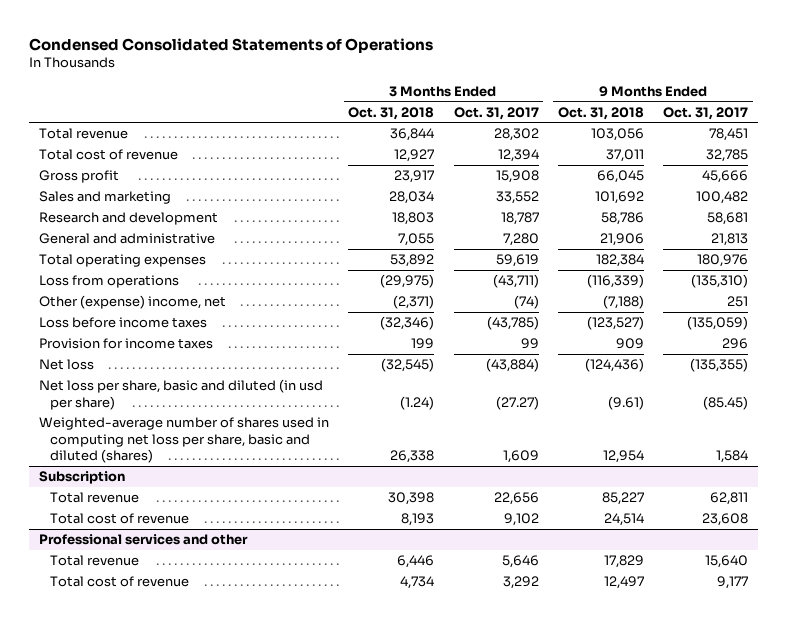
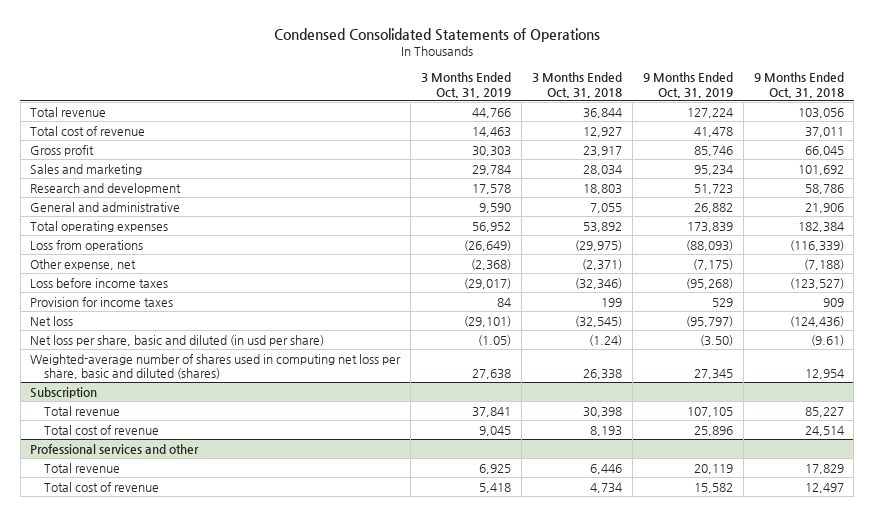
[453,106,539,120] Oct. 31, 2017 -> none
[663,106,749,120] Oct. 31, 2017 -> none
none -> [421,72,512,98] 3 Months Ended Oct. 31, 2019
none -> [642,72,733,98] 9 Months Ended Oct. 31, 2019
[39,295,227,310] Other (expense) income, net -> [30,258,137,270] Other expense, net

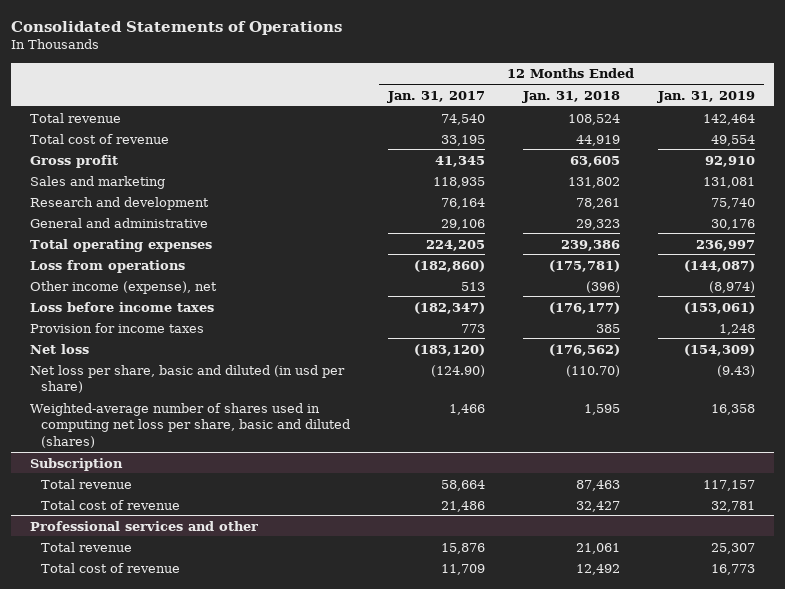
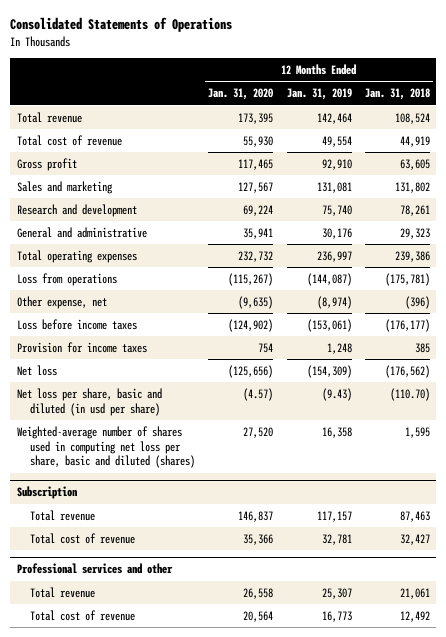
[387,90,486,103] Jan. 31, 2017 -> none
none -> [208,88,274,101] Jan. 31, 2020
[30,280,218,294] Other income (expense), net -> [16,295,107,309] Other expense, net

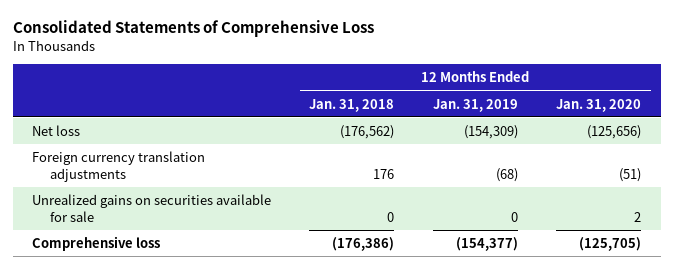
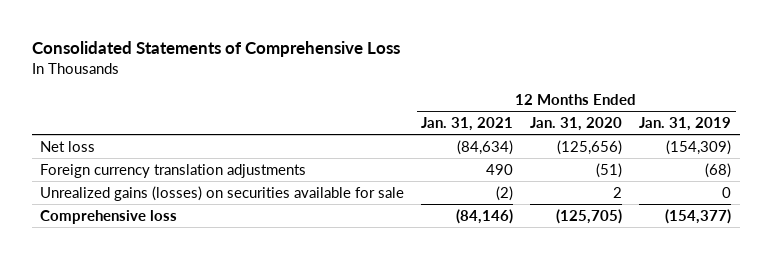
[309,98,395,112] Jan. 31, 2018 -> none
none -> [421,117,514,132] Jan. 31, 2021
[31,193,271,222] Unrealized gains on securities available for sale -> [40,185,405,201] Unrealized gains (losses) on securities available for sale

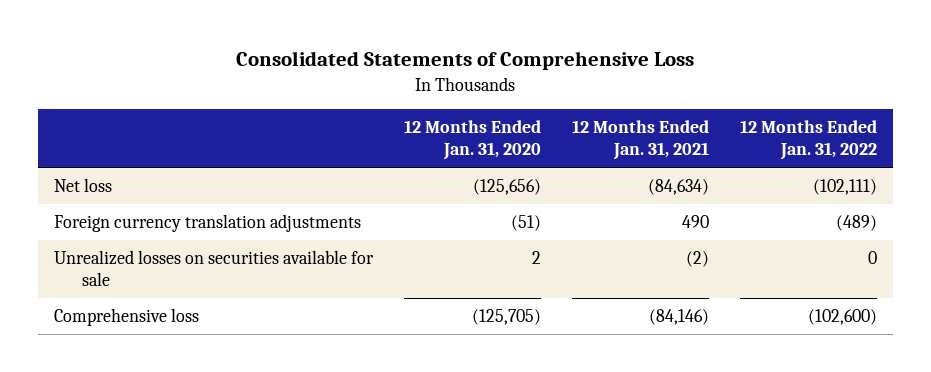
[639,117,732,132] Jan. 31, 2019 -> none
none -> [740,120,878,161] 12 Months Ended Jan. 31, 2022
[40,185,405,201] Unrealized gains (losses) on securities available for sale -> [53,250,374,287] Unrealized losses on securities available for sale

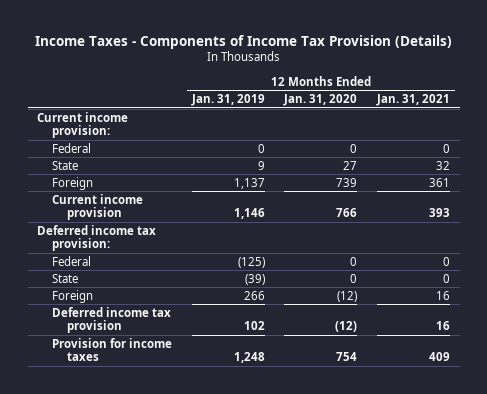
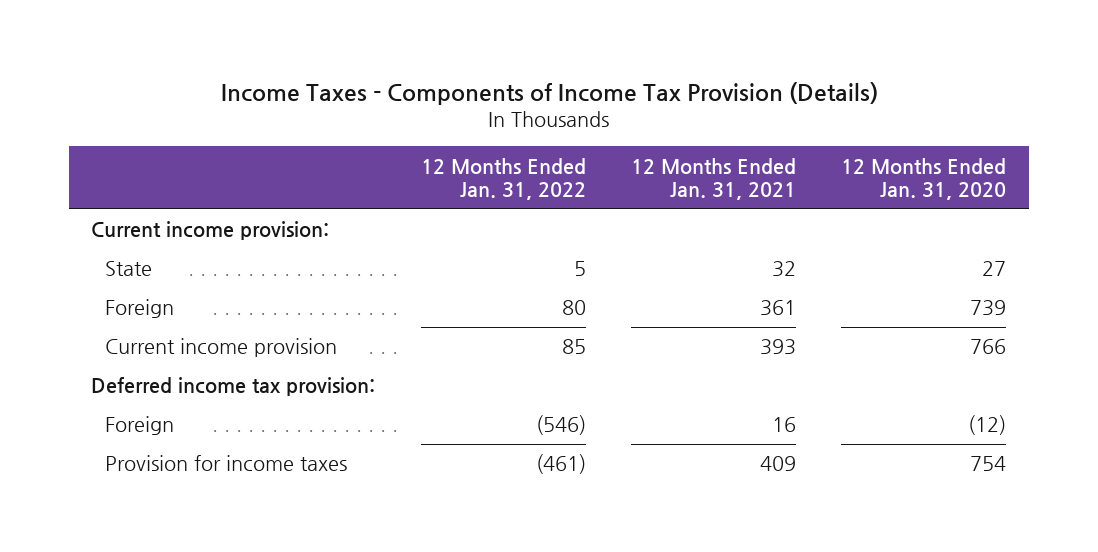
[190,94,265,107] Jan. 31, 2019 -> none
none -> [420,157,586,201] 12 Months Ended Jan. 31, 2022
[52,142,92,153] Federal -> none
[52,255,92,266] Federal -> none
[52,273,79,283] State -> none
[52,306,172,334] Deferred income tax provision -> none

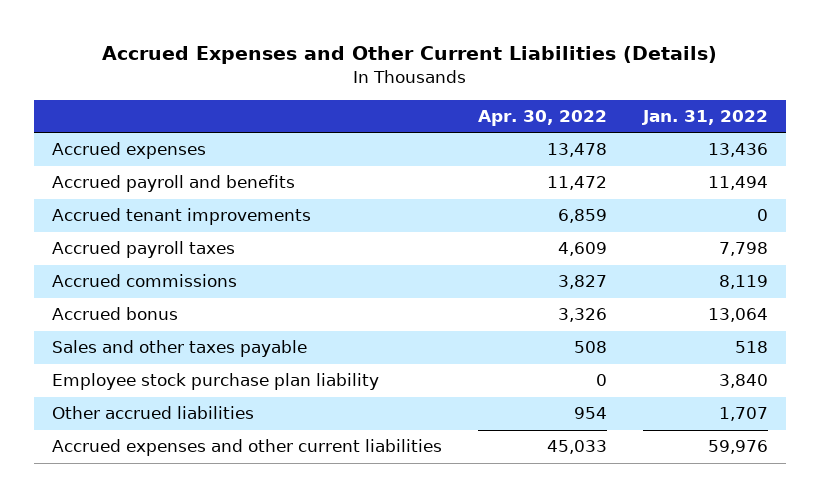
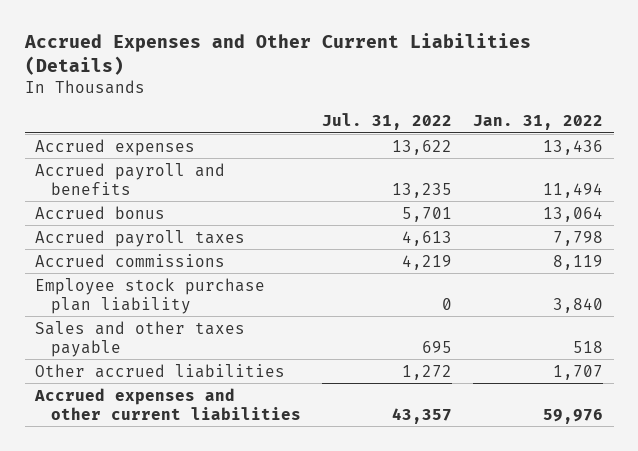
[478,110,608,127] Apr. 30, 2022 -> none
none -> [321,113,452,131] Jul. 31, 2022
[52,208,312,226] Accrued tenant improvements -> none
[52,307,179,321] Accrued bonus -> [35,205,166,219] Accrued bonus
[52,340,308,358] Sales and other taxes payable -> [35,320,246,357] Sales and other taxes payable

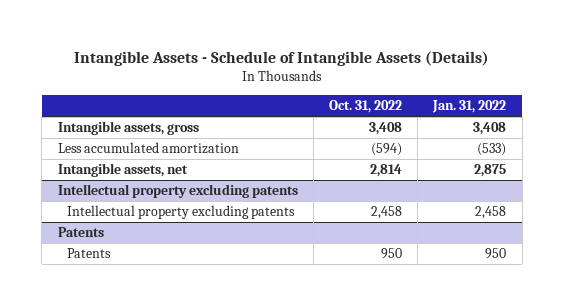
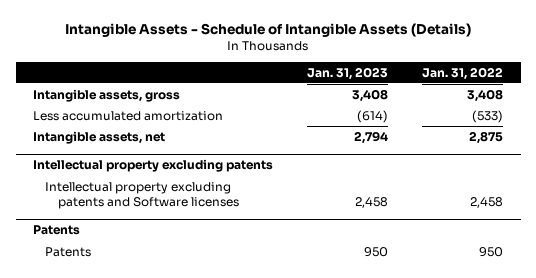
[328,100,402,114] Oct. 31, 2022 -> none
none -> [307,66,389,80] Jan. 31, 2023
[67,205,296,220] Intellectual property excluding patents -> [45,181,240,209] Intellectual property excluding patents and Software licenses

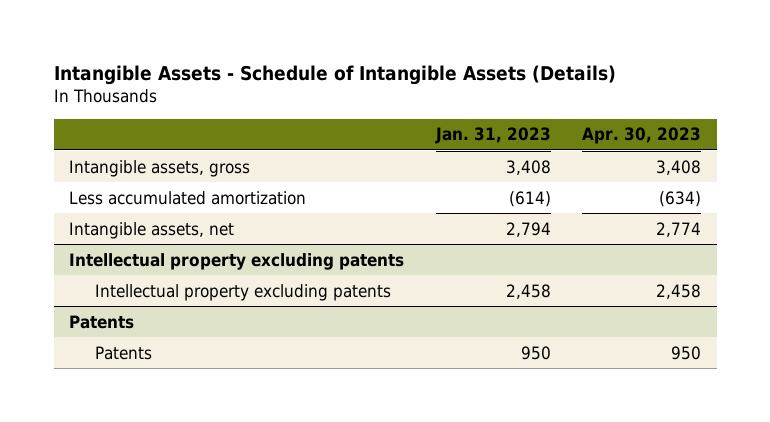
[422,66,504,80] Jan. 31, 2022 -> none
none -> [581,127,701,145] Apr. 30, 2023
[45,181,240,209] Intellectual property excluding patents and Software licenses -> [95,283,392,301] Intellectual property excluding patents

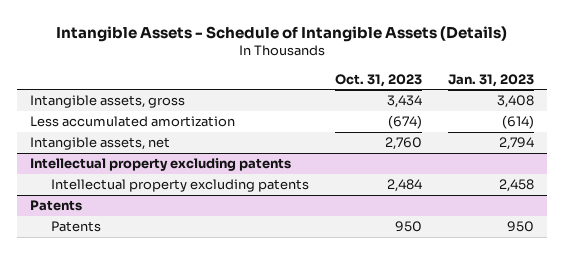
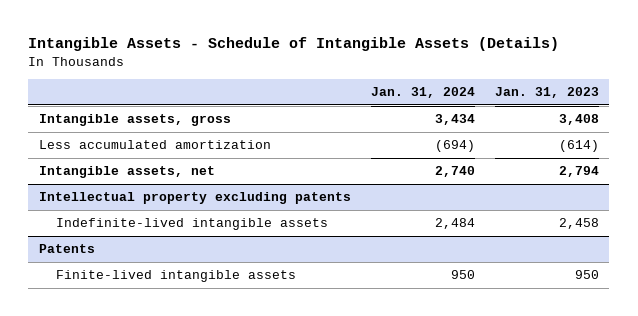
[334,73,422,87] Oct. 31, 2023 -> none
none -> [370,86,475,98] Jan. 31, 2024
[50,179,309,193] Intellectual property excluding patents -> [55,218,328,231] Indefinite-lived intangible assets
[50,221,101,233] Patents -> [55,270,296,283] Finite-lived intangible assets

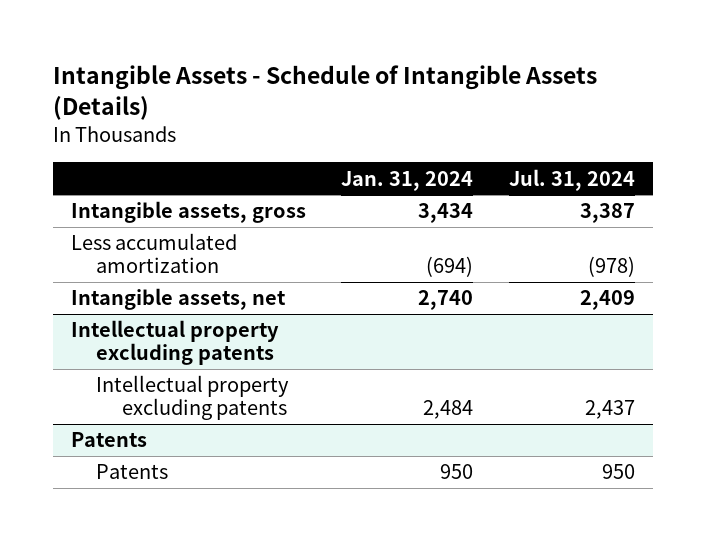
[495,86,600,98] Jan. 31, 2023 -> none
none -> [508,168,635,191] Jul. 31, 2024
[55,218,328,231] Indefinite-lived intangible assets -> [96,375,290,421] Intellectual property excluding patents
[55,270,296,283] Finite-lived intangible assets -> [96,464,169,480] Patents

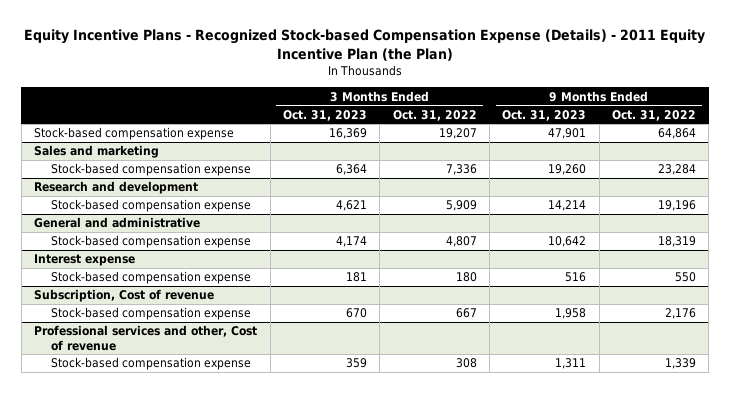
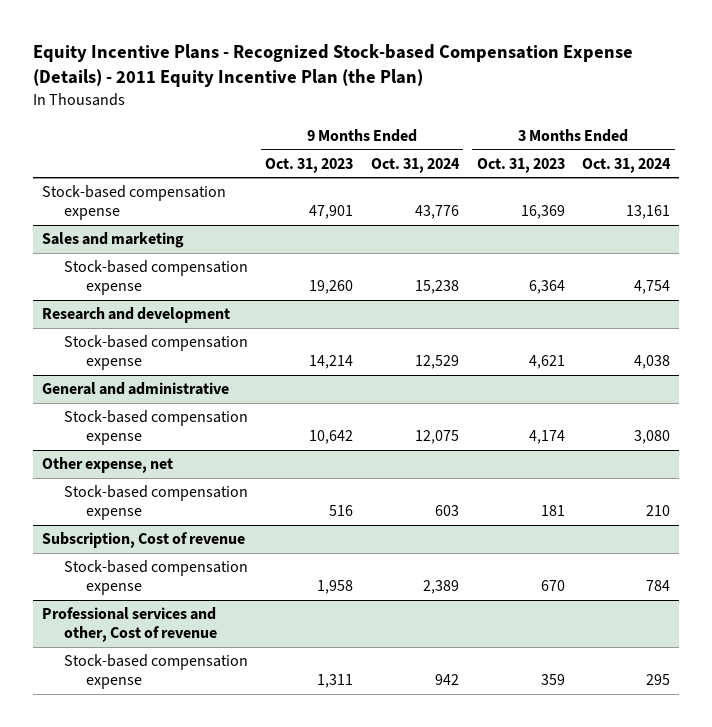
[392,109,477,121] Oct. 31, 2022 -> none
[611,109,696,121] Oct. 31, 2022 -> none
none -> [371,157,461,173] Oct. 31, 2024
none -> [582,157,672,173] Oct. 31, 2024
[34,254,136,267] Interest expense -> [41,457,173,474] Other expense, net

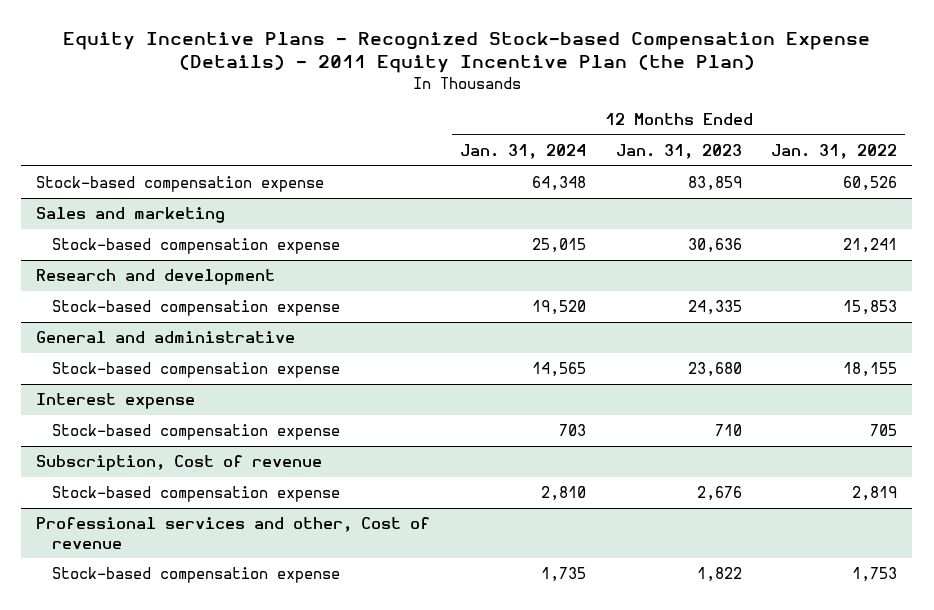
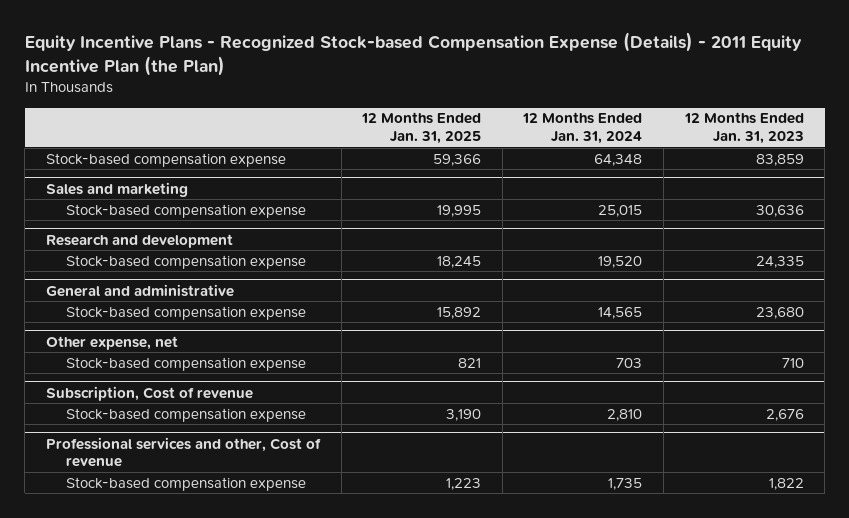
[771,143,898,159] Jan. 31, 2022 -> none
none -> [361,112,482,145] 12 Months Ended Jan. 31, 2025
[36,393,196,410] Interest expense -> [45,335,178,350] Other expense, net

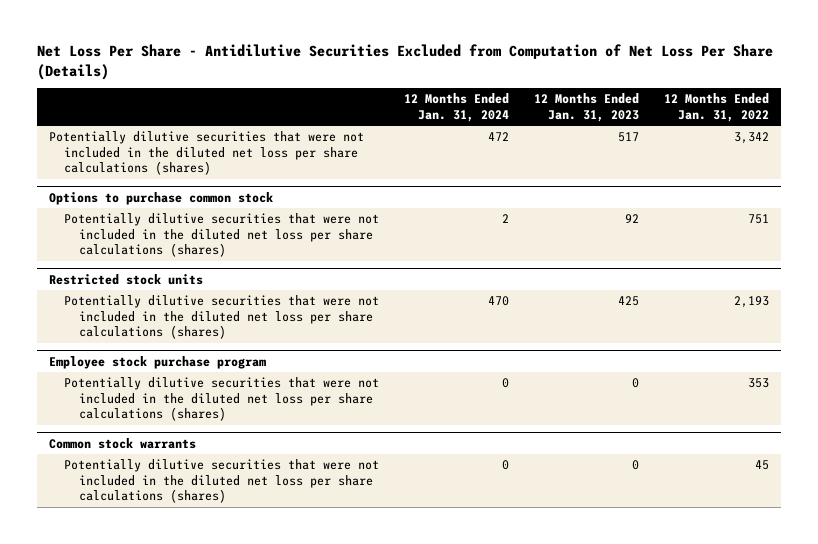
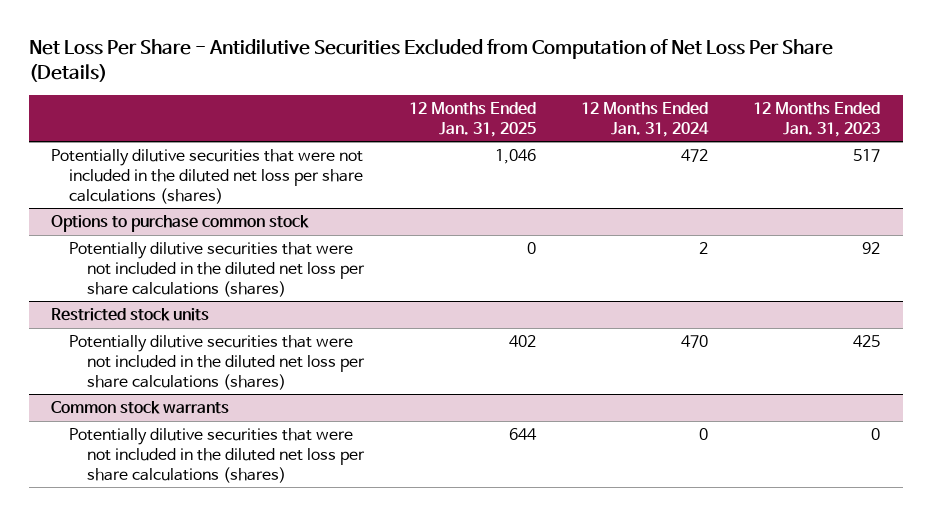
[663,93,769,122] 12 Months Ended Jan. 31, 2022 -> none
none -> [408,101,536,137] 12 Months Ended Jan. 31, 2025
[49,355,267,369] Employee stock purchase program -> none
[64,377,380,422] Potentially dilutive securities that were not included in the diluted net loss per share calculations (shares) -> none

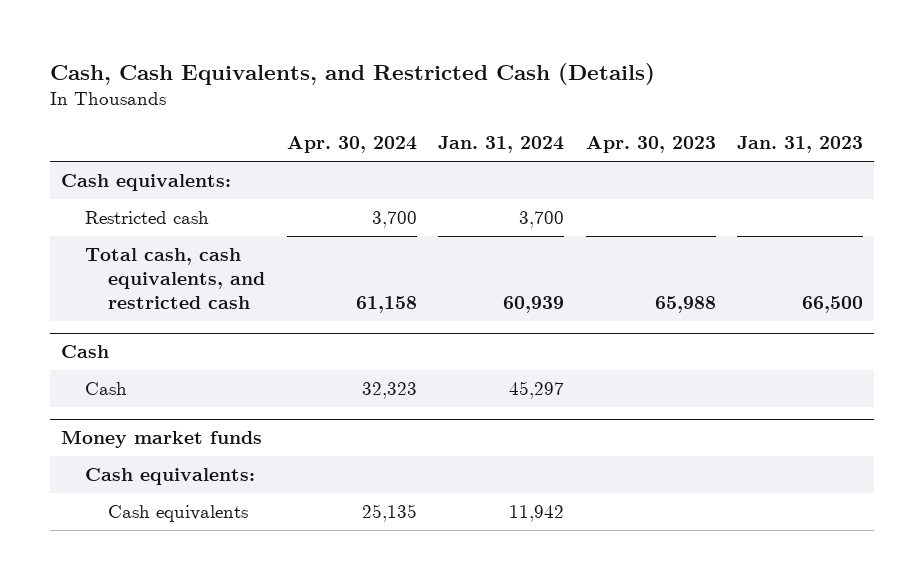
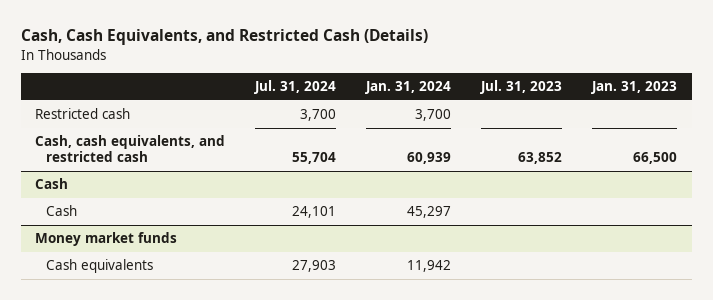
[286,136,417,154] Apr. 30, 2024 -> none
[585,136,716,154] Apr. 30, 2023 -> none
none -> [254,80,337,95] Jul. 31, 2024
none -> [480,80,563,95] Jul. 31, 2023
[61,174,232,192] Cash equivalents: -> none
[84,248,266,310] Total cash, cash equivalents, and restricted cash -> [35,135,226,163] Cash, cash equivalents, and restricted cash
[84,468,255,486] Cash equivalents: -> none

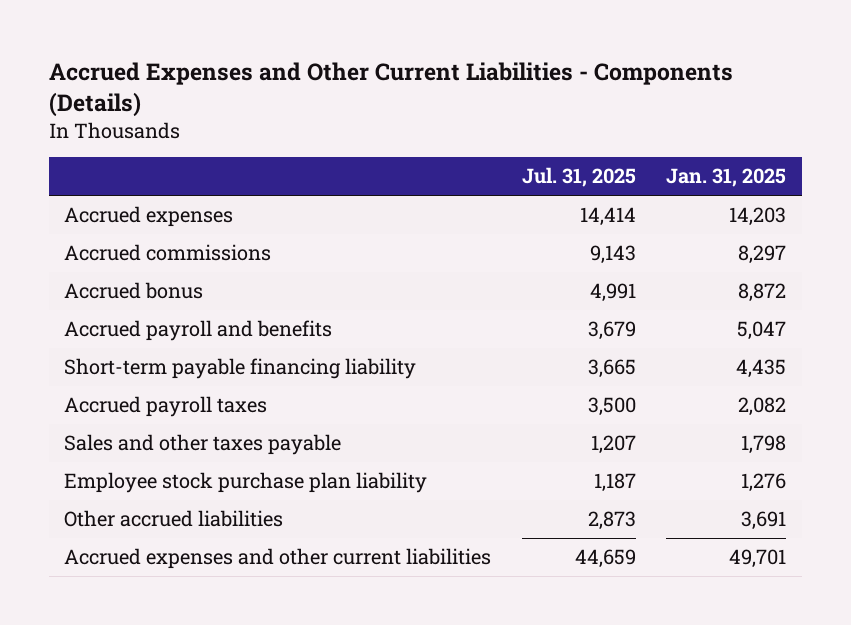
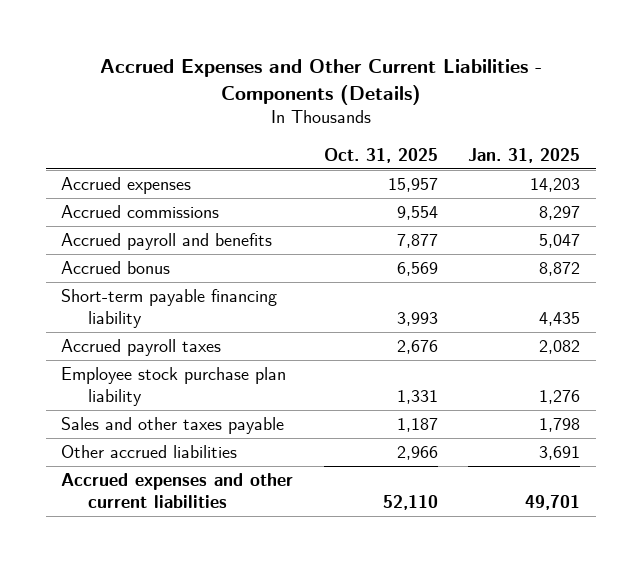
[521,167,636,188] Jul. 31, 2025 -> none
none -> [323,147,438,163] Oct. 31, 2025
[64,281,204,299] Accrued bonus -> [61,261,171,275] Accrued bonus
[64,433,342,455] Sales and other taxes payable -> [61,417,285,435] Sales and other taxes payable

